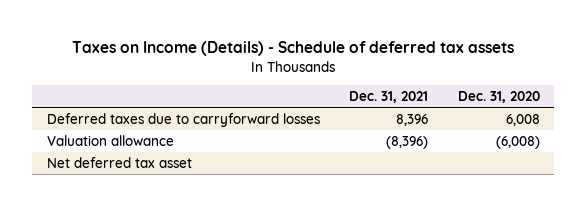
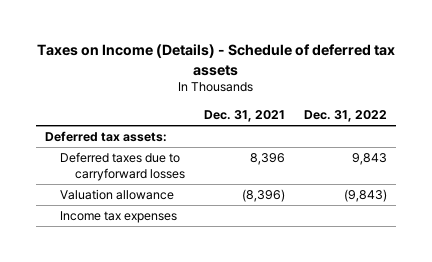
[457,91,540,104] Dec. 31, 2020 -> none
none -> [303,110,387,123] Dec. 31, 2022
none -> [45,131,168,143] Deferred tax assets:
[46,156,192,168] Net deferred tax asset -> [59,211,177,224] Income tax expenses

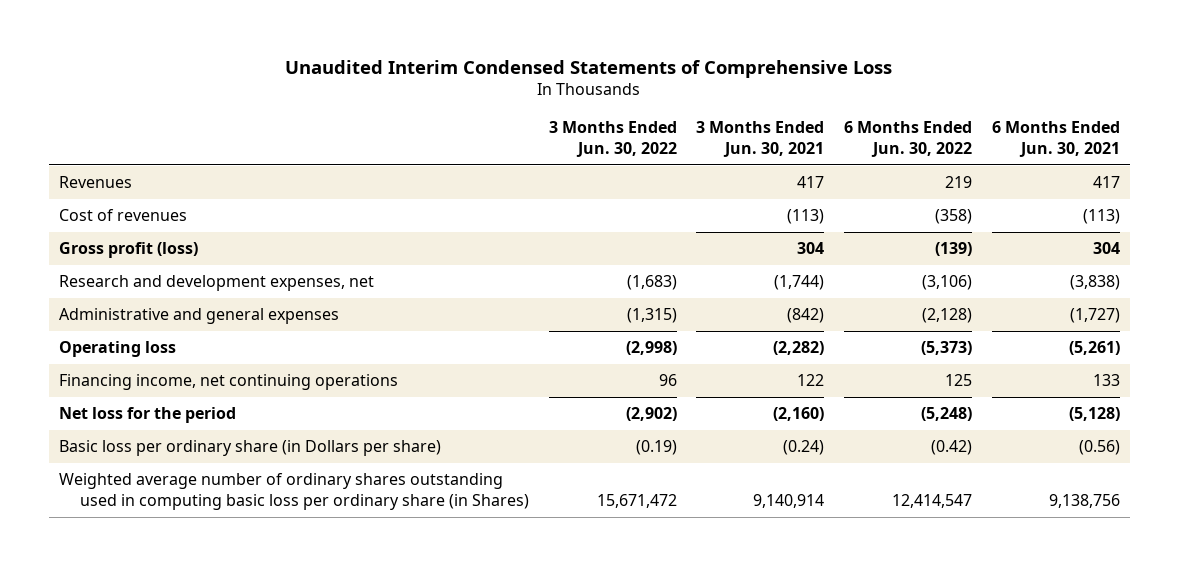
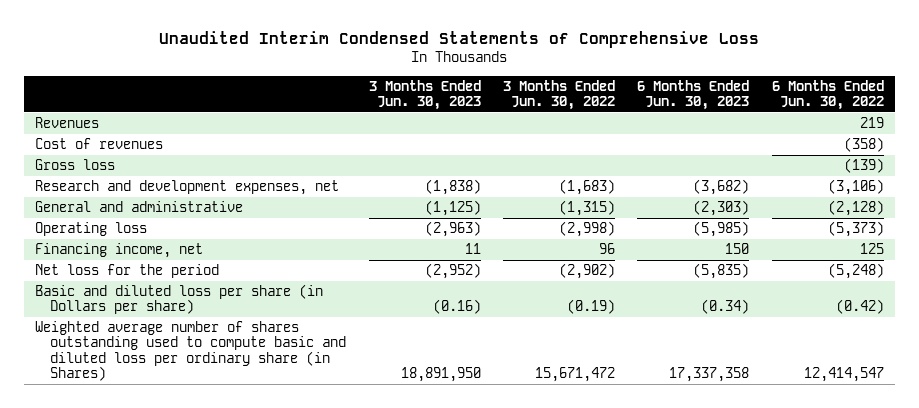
[696,121,825,157] 3 Months Ended Jun. 30, 2021 -> none
[992,121,1121,157] 6 Months Ended Jun. 30, 2021 -> none
none -> [368,79,481,111] 3 Months Ended Jun. 30, 2023
none -> [637,79,750,111] 6 Months Ended Jun. 30, 2023
[58,242,198,259] Gross profit (loss) -> [34,158,115,170] Gross loss
[58,308,339,325] Administrative and general expenses -> [34,200,243,212] General and administrative
[58,374,398,391] Financing income, net continuing operations -> [34,242,203,258] Financing income, net
[58,440,441,457] Basic loss per ordinary share (in Dollars per share) -> [34,283,323,315] Basic and diluted loss per share (in Dollars per share)
[58,473,529,510] Weighted average number of ordinary shares outstanding used in computing basic loss per ordinary share (in Shares) -> [34,320,347,382] Weighted average number of shares outstanding used to compute basic and diluted loss per ordinary share (in Shares)

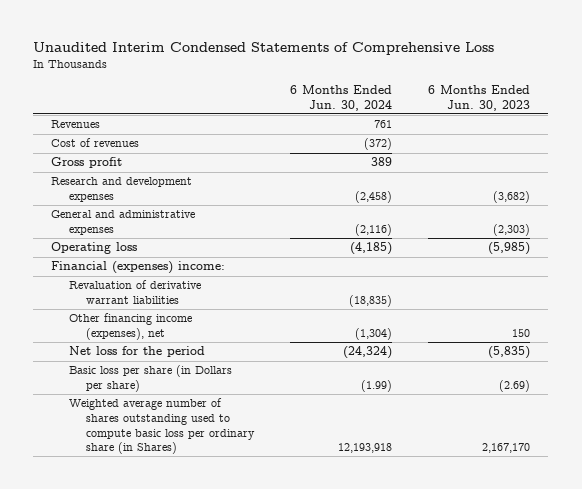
[368,79,481,111] 3 Months Ended Jun. 30, 2023 -> none
[503,79,616,111] 3 Months Ended Jun. 30, 2022 -> none
[771,79,884,111] 6 Months Ended Jun. 30, 2022 -> none
none -> [289,85,392,111] 6 Months Ended Jun. 30, 2024
[34,158,115,170] Gross loss -> [51,157,123,169] Gross profit
[34,179,339,195] Research and development expenses, net -> [51,177,193,203] Research and development expenses
[34,200,243,212] General and administrative -> [51,210,196,236] General and administrative expenses
none -> [51,261,226,275] Financial (expenses) income:
none -> [68,280,201,305] Revaluation of derivative warrant liabilities
[34,242,203,258] Financing income, net -> [68,313,192,341] Other financing income (expenses), net
[34,283,323,315] Basic and diluted loss per share (in Dollars per share) -> [68,365,232,393] Basic loss per share (in Dollars per share)
[701,299,750,315] (0.34) -> [499,380,531,393] (2.69)
[34,320,347,382] Weighted average number of shares outstanding used to compute basic and diluted loss per ordinary share (in Shares) -> [68,398,255,455] Weighted average number of shares outstanding used to compute basic loss per ordinary share (in Shares)
[669,367,750,383] 17,337,358 -> [482,443,531,454] 2,167,170

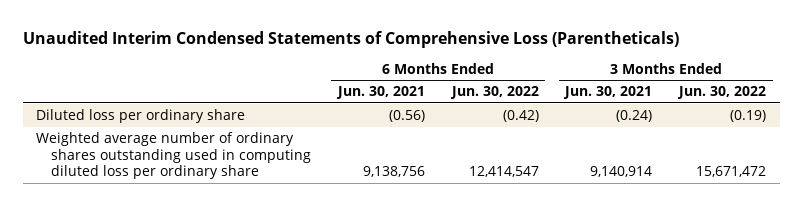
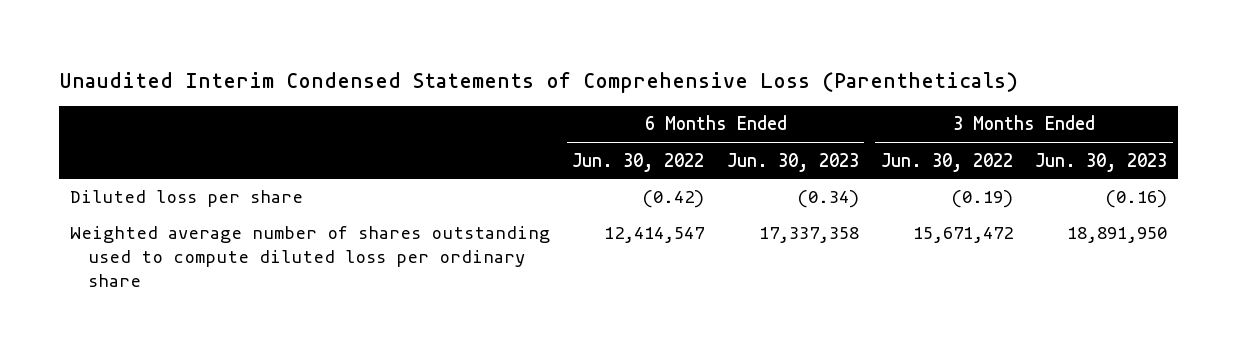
[336,86,426,100] Jun. 30, 2021 -> none
[563,86,653,100] Jun. 30, 2021 -> none
none -> [726,152,859,172] Jun. 30, 2023
none -> [1034,152,1167,172] Jun. 30, 2023
[36,109,246,124] Diluted loss per ordinary share -> [70,190,304,208] Diluted loss per share
[36,132,312,180] Weighted average number of ordinary shares outstanding used in computing diluted loss per ordinary share -> [70,226,551,287] Weighted average number of shares outstanding used to compute diluted loss per ordinary share

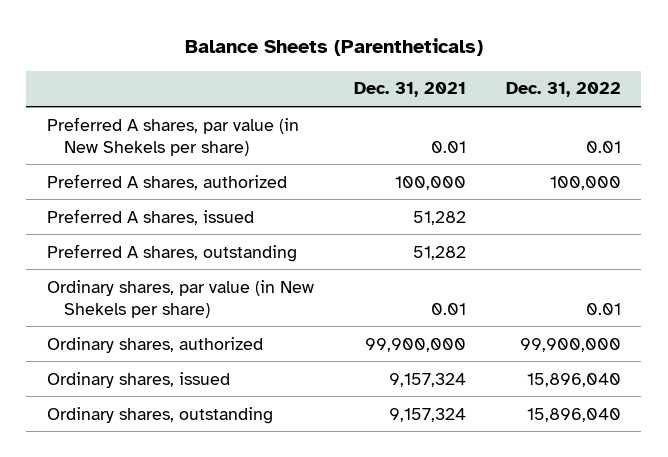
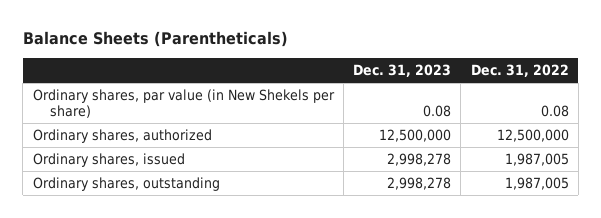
[353,82,466,98] Dec. 31, 2021 -> none
none -> [353,64,452,78] Dec. 31, 2023
[46,116,299,156] Preferred A shares, par value (in New Shekels per share) -> none
[46,173,287,190] Preferred A shares, authorized -> none
[46,208,254,225] Preferred A shares, issued -> none
[46,243,297,262] Preferred A shares, outstanding -> none
[586,302,622,315] 0.01 -> [540,105,569,118] 0.08
[520,337,622,352] 99,900,000 -> [496,129,569,143] 12,500,000
[527,372,622,387] 15,896,040 -> [504,153,569,167] 1,987,005
[527,407,622,422] 15,896,040 -> [504,177,569,191] 1,987,005

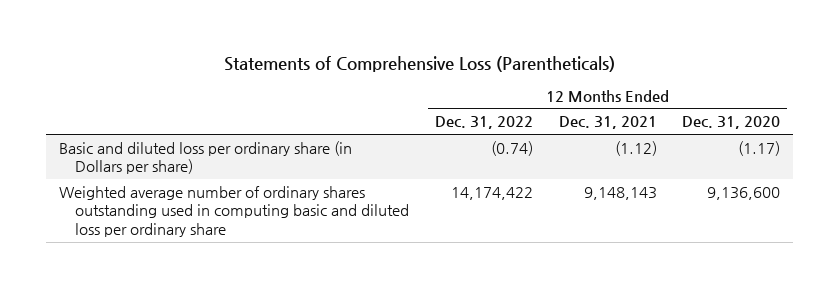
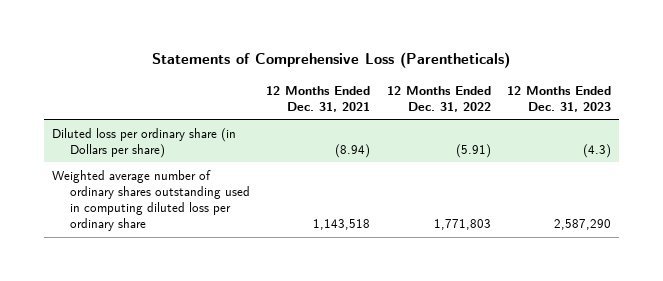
[682,116,781,130] Dec. 31, 2020 -> none
none -> [506,85,611,113] 12 Months Ended Dec. 31, 2023
[58,140,352,175] Basic and diluted loss per ordinary share (in Dollars per share) -> [51,127,236,158] Diluted loss per ordinary share (in Dollars per share)
[490,140,533,156] (0.74) -> [455,143,491,158] (5.91)
[614,140,657,156] (1.12) -> [335,143,371,158] (8.94)
[58,185,409,238] Weighted average number of ordinary shares outstanding used in computing basic and diluted loss per ordinary share -> [51,169,250,232] Weighted average number of ordinary shares outstanding used in computing diluted loss per ordinary share
[450,186,533,200] 14,174,422 -> [433,219,491,231] 1,771,803
[583,186,657,200] 9,148,143 -> [313,219,371,231] 1,143,518

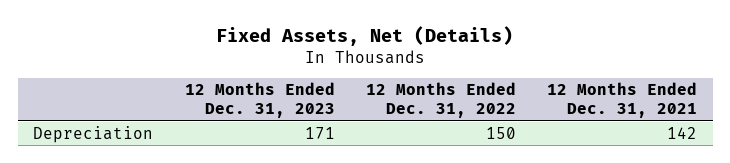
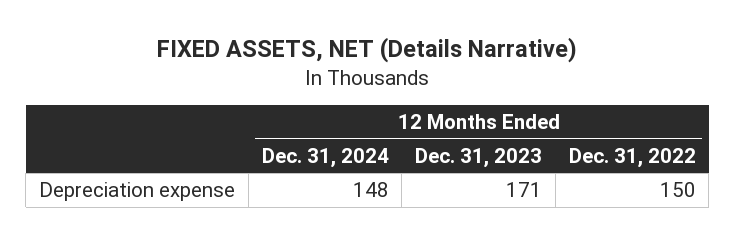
[216,25,514,46] Fixed Assets, Net (Details) -> [157,37,578,64] FIXED ASSETS, NET (Details Narrative)
[546,82,697,119] 12 Months Ended Dec. 31, 2021 -> none
none -> [261,147,389,168] Dec. 31, 2024
[33,126,154,144] Depreciation -> [39,182,236,202] Depreciation expense

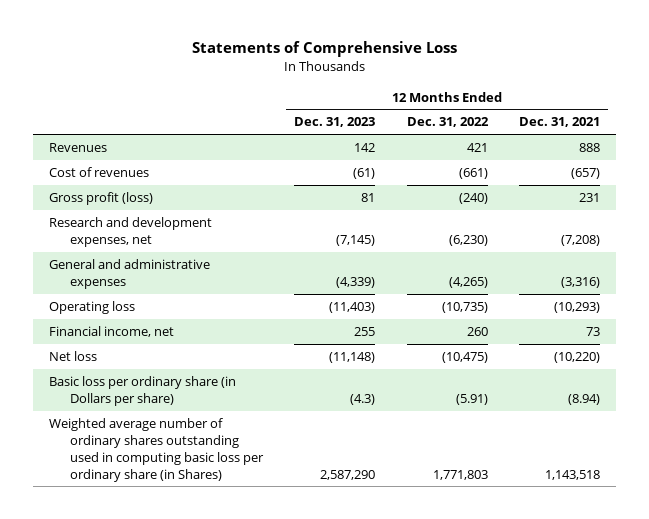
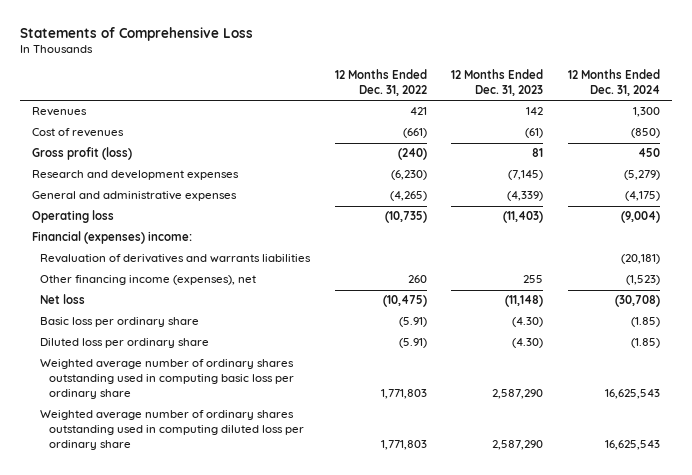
[519,117,601,128] Dec. 31, 2021 -> none
none -> [567,69,660,97] 12 Months Ended Dec. 31, 2024
[48,217,212,247] Research and development expenses, net -> [31,170,239,181] Research and development expenses
none -> [31,231,192,245] Financial (expenses) income:
none -> [40,254,312,264] Revaluation of derivatives and warrants liabilities
[48,326,174,338] Financial income, net -> [40,275,257,286] Other financing income (expenses), net
[48,376,236,406] Basic loss per ordinary share (in Dollars per share) -> [40,317,200,328] Basic loss per ordinary share
[350,393,376,405] (4.3) -> [512,317,544,328] (4.30)
none -> [40,338,210,349] Diluted loss per ordinary share
[48,418,264,482] Weighted average number of ordinary shares outstanding used in computing basic loss per ordinary share (in Shares) -> [40,359,295,400] Weighted average number of ordinary shares outstanding used in computing basic loss per ordinary share
none -> [40,410,304,451] Weighted average number of ordinary shares outstanding used in computing diluted loss per ordinary share

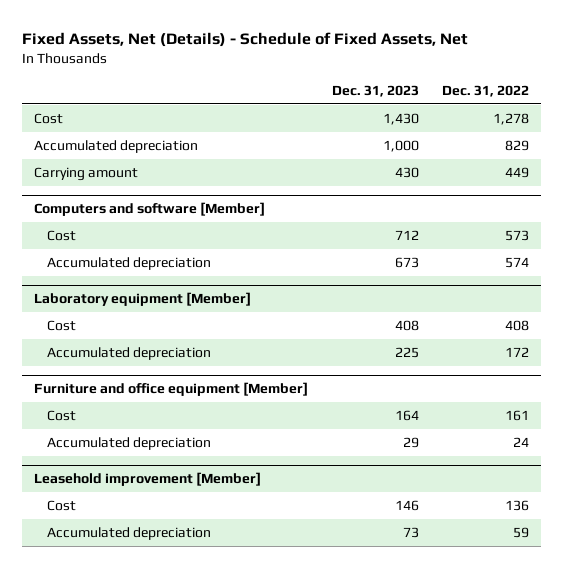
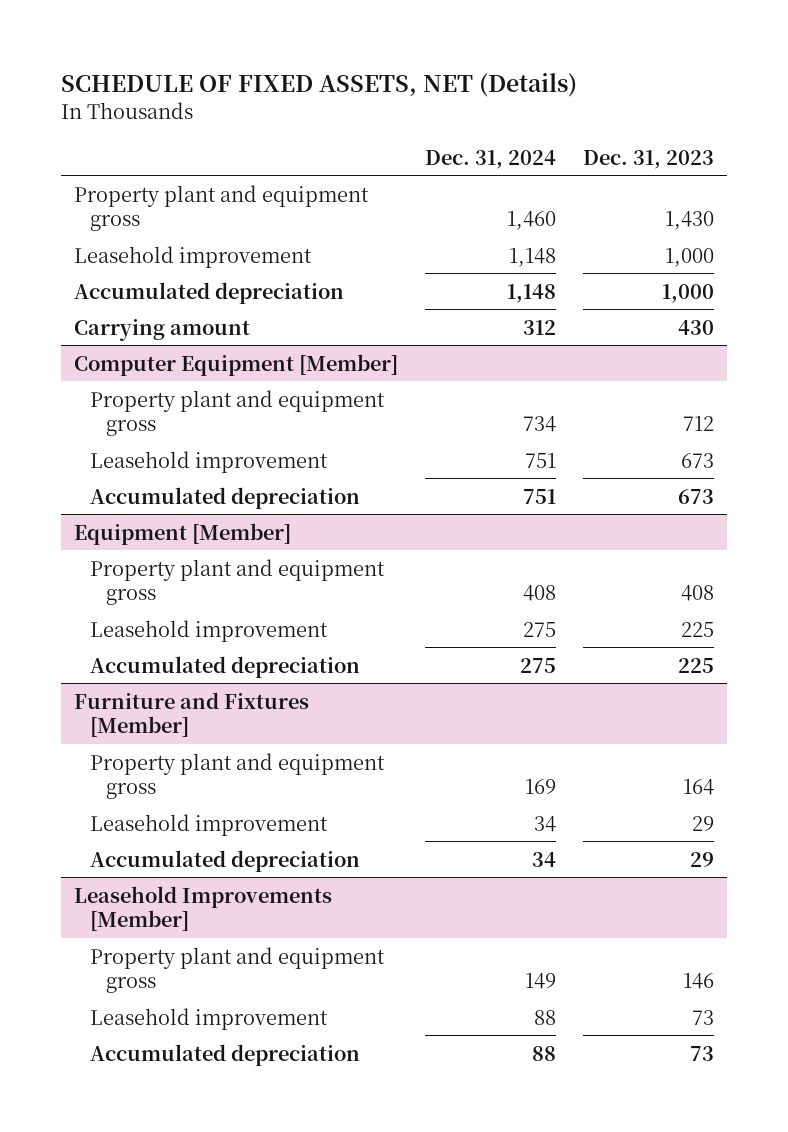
[21,31,468,47] Fixed Assets, Net (Details) - Schedule of Fixed Assets, Net -> [60,72,577,97] SCHEDULE OF FIXED ASSETS, NET (Details)
[442,84,530,97] Dec. 31, 2022 -> none
none -> [424,149,556,169] Dec. 31, 2024
[33,113,63,125] Cost -> [74,184,370,231] Property plant and equipment gross
none -> [74,245,313,268] Leasehold improvement
[33,202,265,217] Computers and software [Member] -> [74,353,399,376] Computer Equipment [Member]
[47,230,77,242] Cost -> [90,389,386,436] Property plant and equipment gross
none -> [90,450,329,473] Leasehold improvement
[33,292,251,307] Laboratory equipment [Member] -> [74,522,292,545] Equipment [Member]
[47,320,77,332] Cost -> [90,558,386,605] Property plant and equipment gross
none -> [90,619,329,642] Leasehold improvement
[33,382,308,397] Furniture and office equipment [Member] -> [74,691,310,737] Furniture and Fixtures [Member]
[47,410,77,422] Cost -> [90,752,386,799] Property plant and equipment gross
none -> [90,813,329,836] Leasehold improvement
[33,472,261,487] Leasehold improvement [Member] -> [74,885,333,931] Leasehold Improvements [Member]
[47,500,77,512] Cost -> [90,946,386,993] Property plant and equipment gross
none -> [90,1007,329,1030] Leasehold improvement

